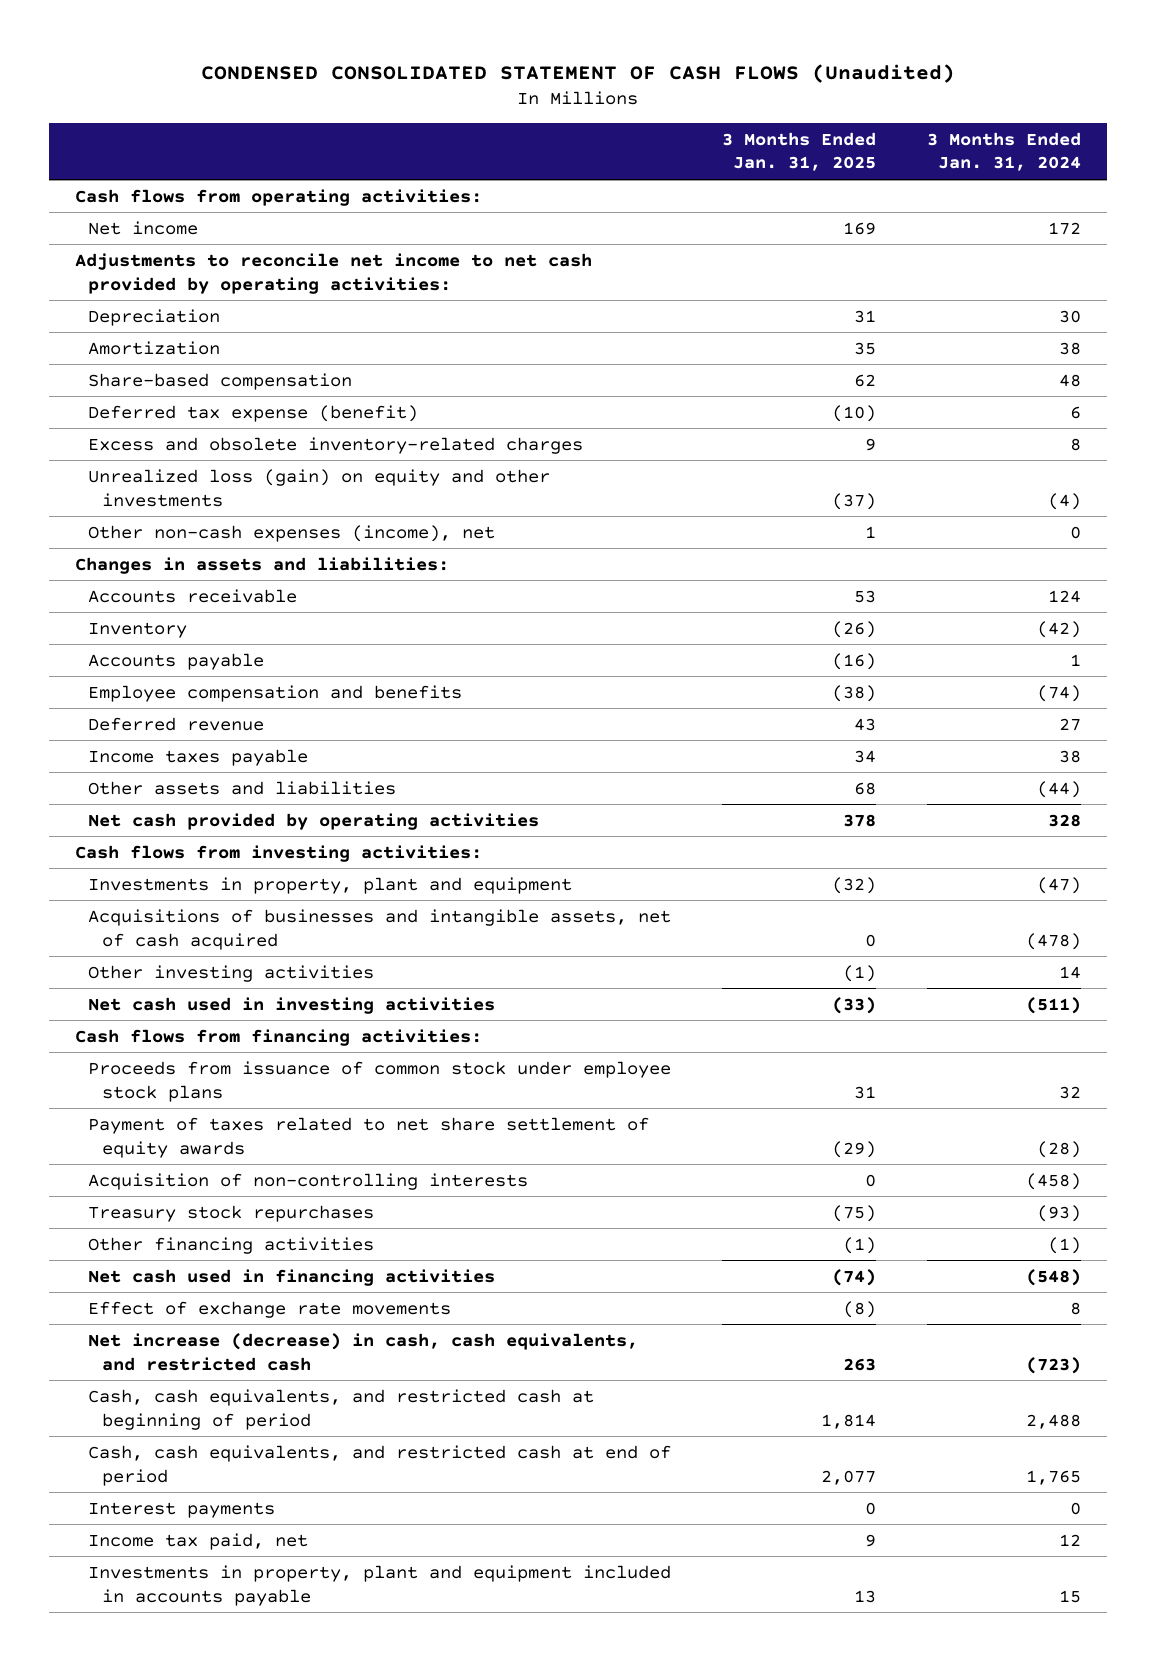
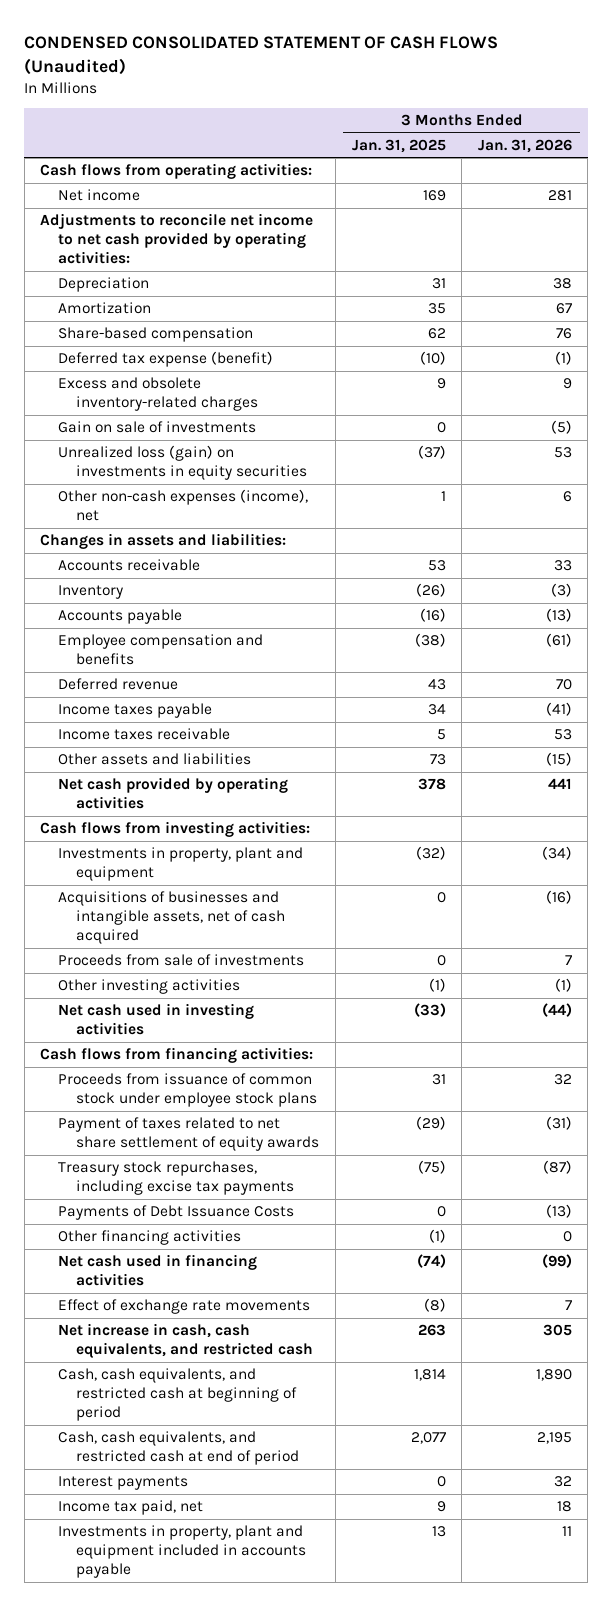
[927,131,1082,172] 3 Months Ended Jan. 31, 2024 -> none
none -> [477,138,572,153] Jan. 31, 2026
none -> [58,421,257,434] Gain on sale of investments
[88,468,551,507] Unrealized loss (gain) on equity and other investments -> [58,445,308,481] Unrealized loss (gain) on investments in equity securities
none -> [58,728,231,741] Income taxes receivable
[854,781,877,795] 68 -> [429,754,446,766] 73
none -> [58,954,305,967] Proceeds from sale of investments
[88,1172,529,1190] Acquisition of non-controlling interests -> none
[88,1204,375,1222] Treasury stock repurchases -> none
none -> [58,1161,295,1196] Treasury stock repurchases, including excise tax payments
none -> [58,1205,295,1221] Payments of Debt Issuance Costs
[88,1332,639,1371] Net increase (decrease) in cash, cash equivalents, and restricted cash -> [58,1323,314,1359] Net increase in cash, cash equivalents, and restricted cash

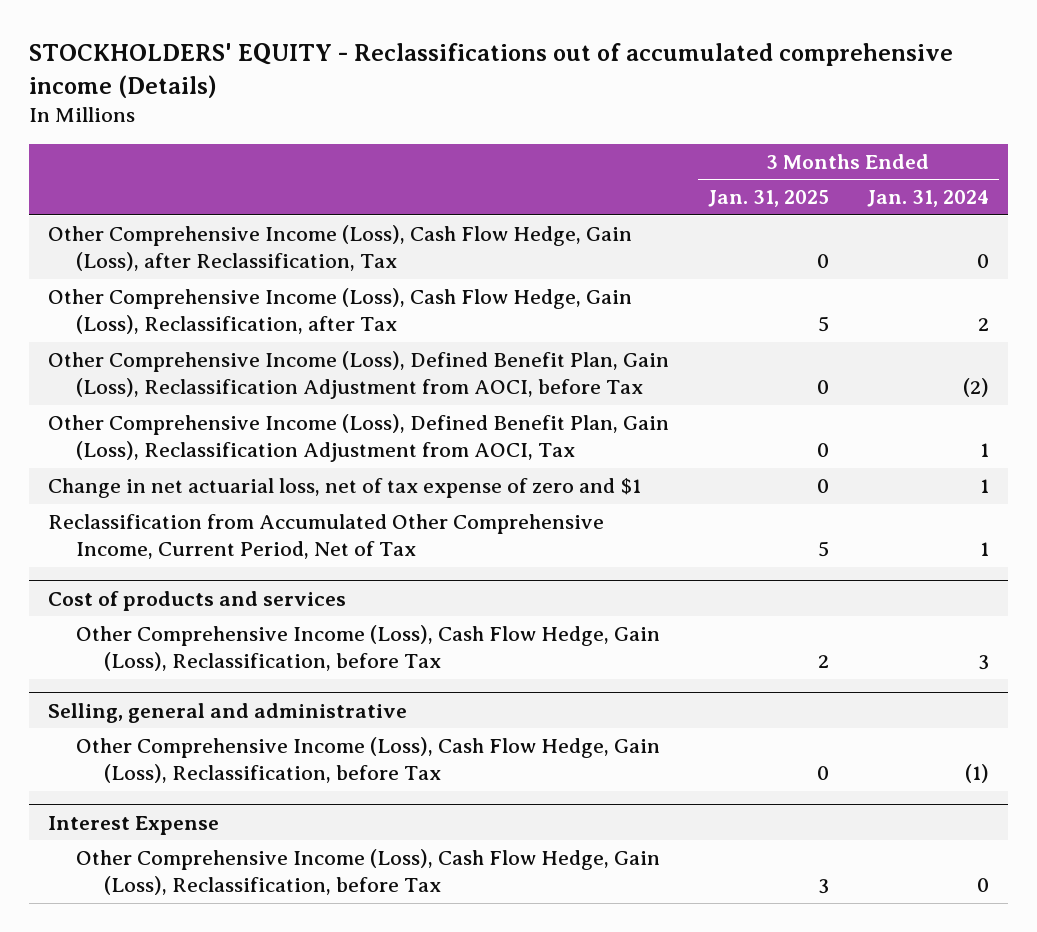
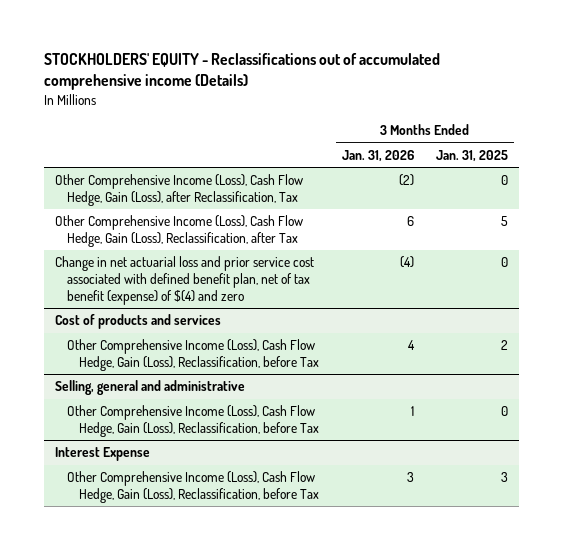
[867,190,990,208] Jan. 31, 2024 -> none
none -> [341,150,414,163] Jan. 31, 2026
[47,351,669,400] Other Comprehensive Income (Loss), Defined Benefit Plan, Gain (Loss), Reclassification Adjustment from AOCI, before Tax -> none
[47,414,669,463] Other Comprehensive Income (Loss), Defined Benefit Plan, Gain (Loss), Reclassification Adjustment from AOCI, Tax -> none
[47,514,604,560] Reclassification from Accumulated Other Comprehensive Income, Current Period, Net of Tax -> none
[47,478,641,499] Change in net actuarial loss, net of tax expense of zero and $1 -> [55,256,315,305] Change in net actuarial loss and prior service cost associated with defined benefit plan, net of tax benefit (expense) of $(4) and zero

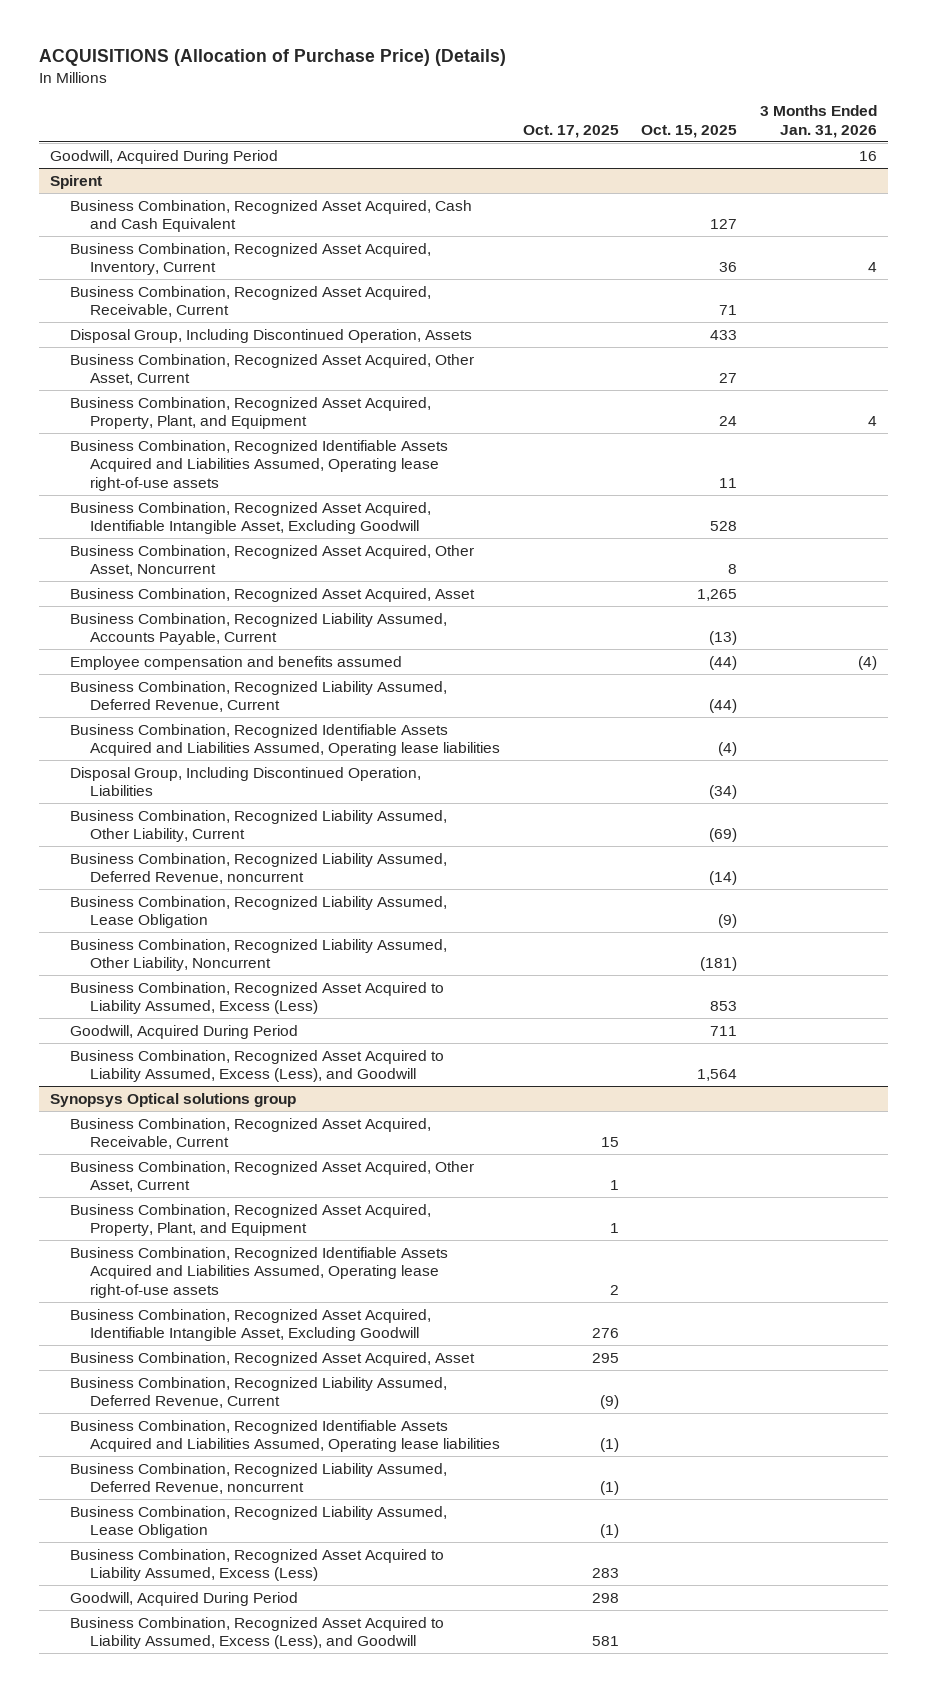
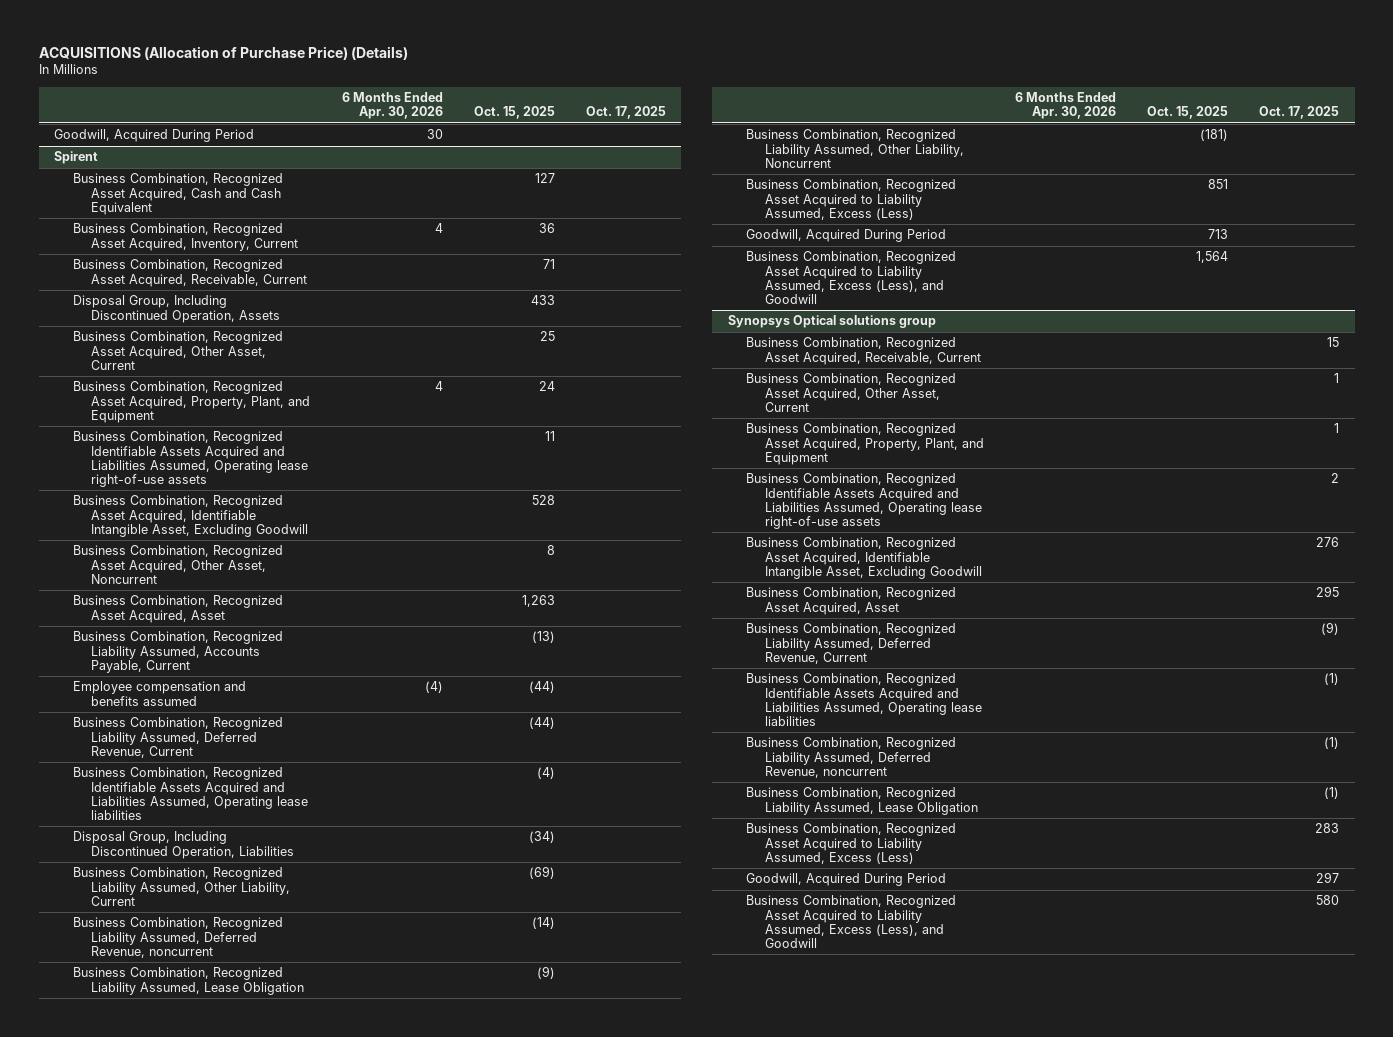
[759,105,877,138] 3 Months Ended Jan. 31, 2026 -> none
none -> [341,92,443,120] 6 Months Ended Apr. 30, 2026
[719,373,738,384] 27 -> [539,331,555,342] 25
[697,588,738,601] 1,265 -> [521,595,555,608] 1,263
[710,1001,738,1012] 853 -> [1207,179,1228,190] 851
[710,1025,738,1036] 711 -> [1207,229,1228,240] 713
[591,1592,619,1603] 298 -> [1316,872,1340,884] 297
[591,1636,619,1647] 581 -> [1316,895,1340,906] 580

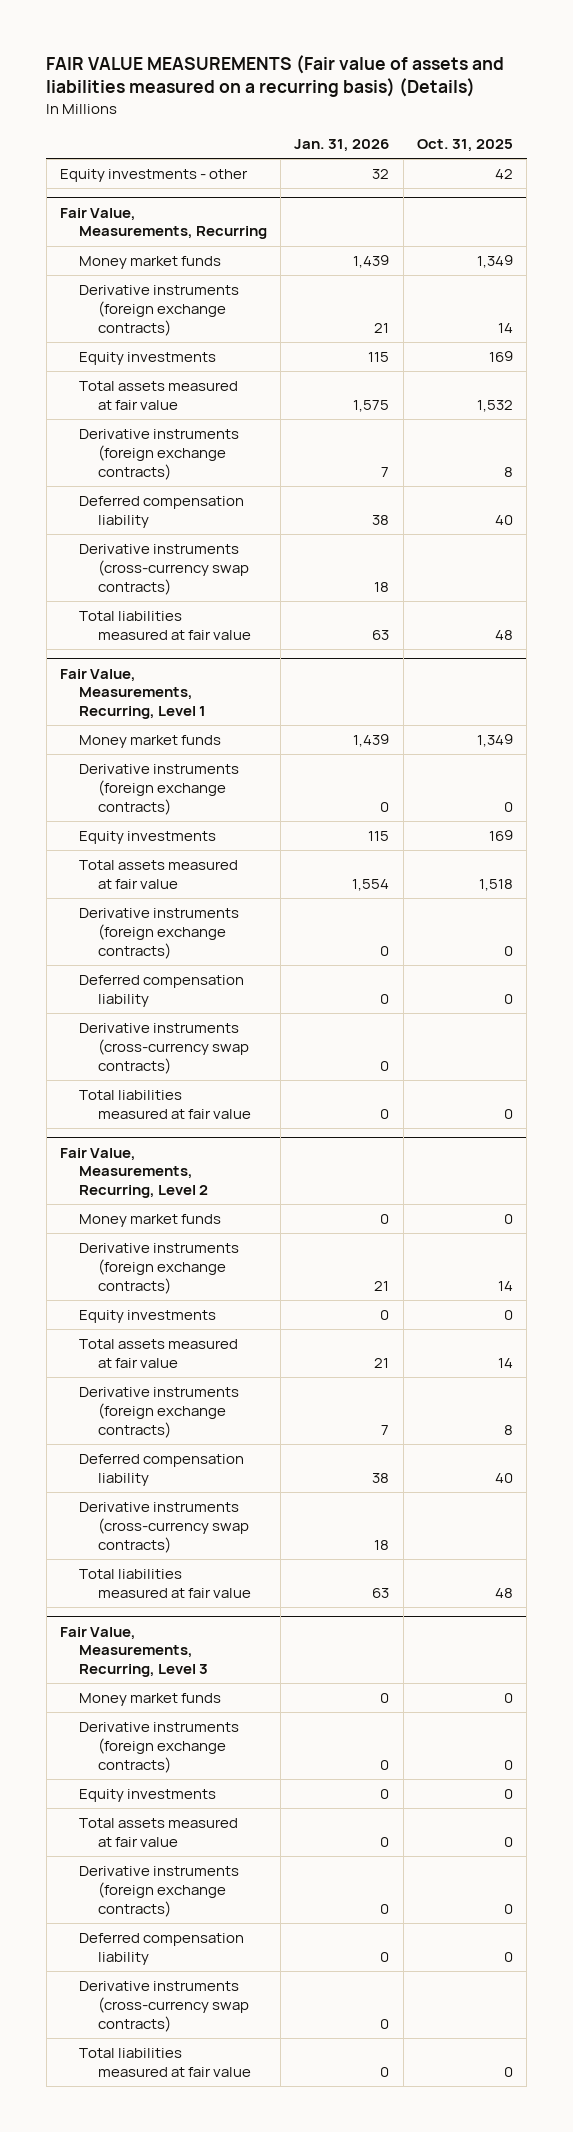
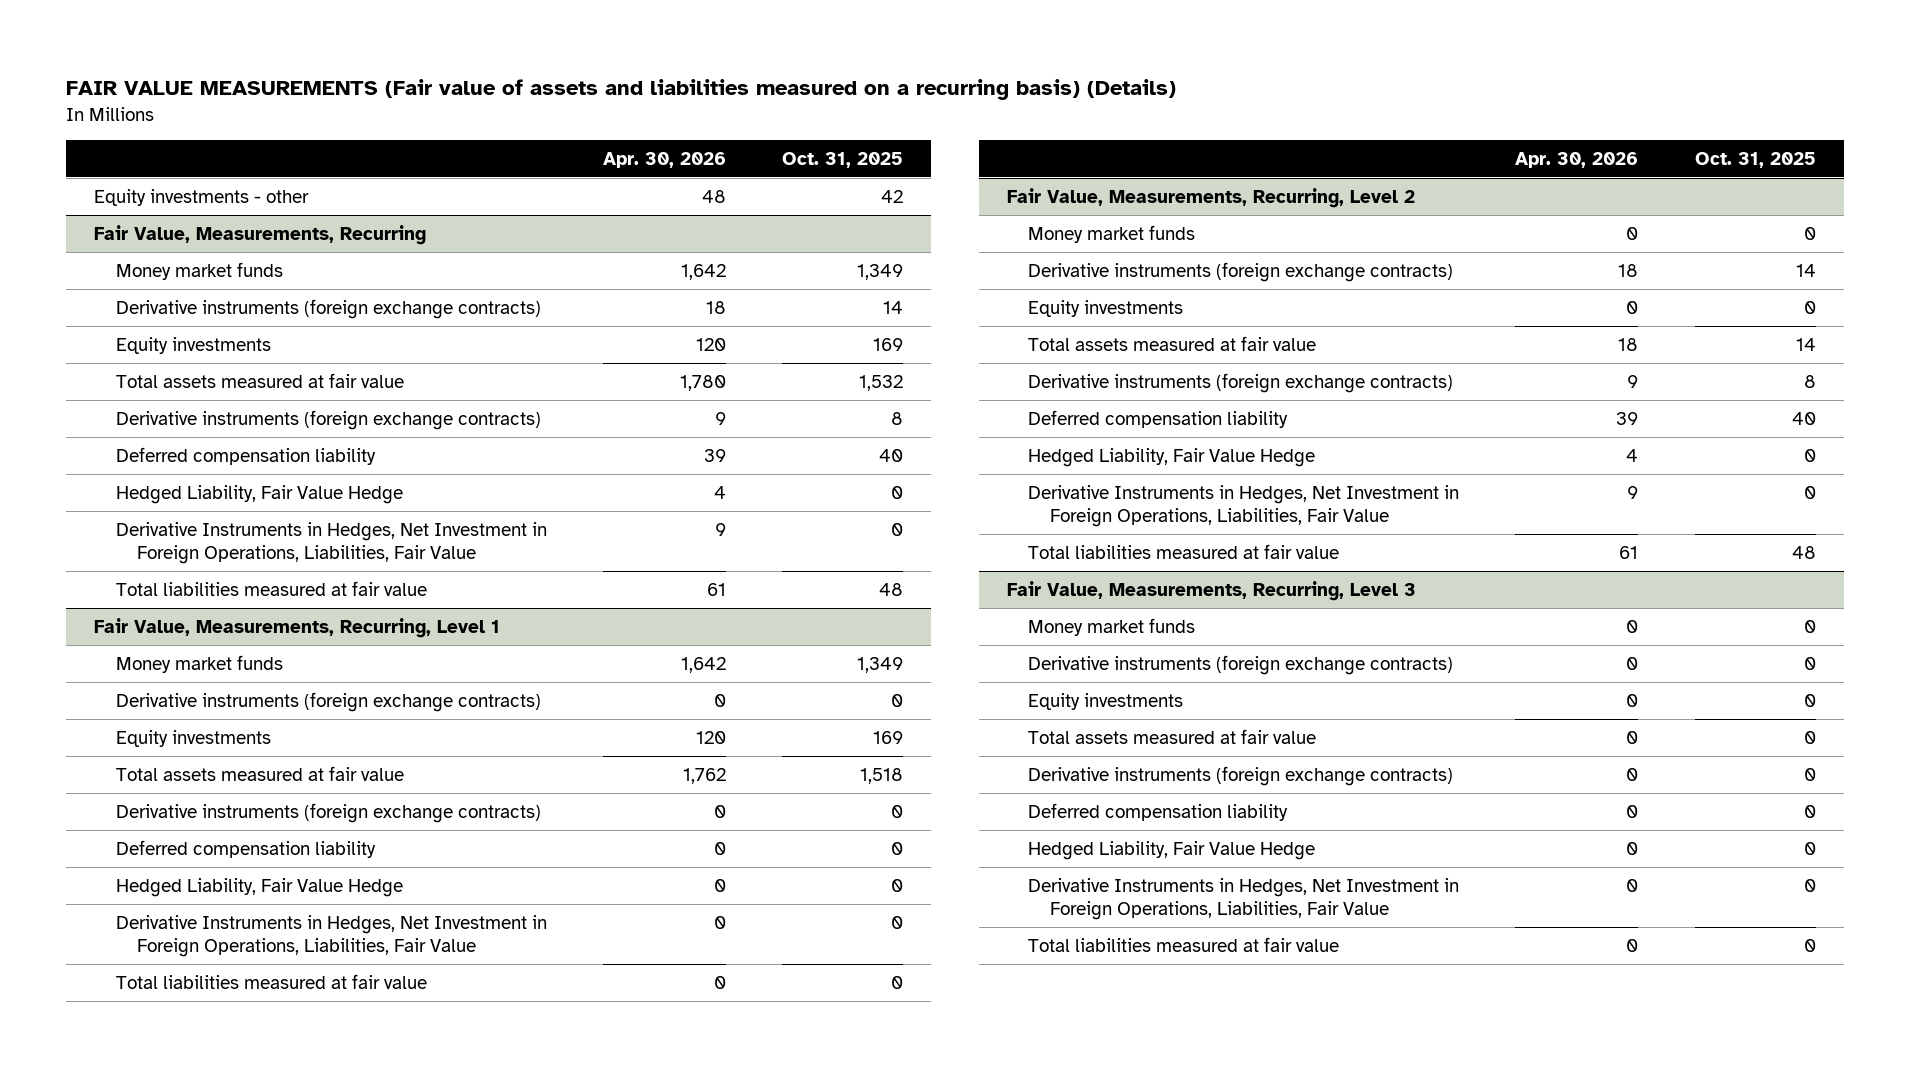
[294,139,390,153] Jan. 31, 2026 -> none
none -> [602,151,726,168] Apr. 30, 2026
[78,544,249,595] Derivative instruments (cross-currency swap contracts) -> none
none -> [115,485,403,505] Hedged Liability, Fair Value Hedge
none -> [115,522,547,564] Derivative Instruments in Hedges, Net Investment in Foreign Operations, Liabilities, Fair Value
[78,1023,249,1074] Derivative instruments (cross-currency swap contracts) -> none
none -> [115,878,403,898] Hedged Liability, Fair Value Hedge
none -> [115,915,547,957] Derivative Instruments in Hedges, Net Investment in Foreign Operations, Liabilities, Fair Value
[78,1502,249,1553] Derivative instruments (cross-currency swap contracts) -> none
none -> [1028,448,1316,468] Hedged Liability, Fair Value Hedge
none -> [1028,485,1460,527] Derivative Instruments in Hedges, Net Investment in Foreign Operations, Liabilities, Fair Value
[78,1981,249,2032] Derivative instruments (cross-currency swap contracts) -> none
none -> [1028,841,1316,861] Hedged Liability, Fair Value Hedge
none -> [1028,878,1460,920] Derivative Instruments in Hedges, Net Investment in Foreign Operations, Liabilities, Fair Value

